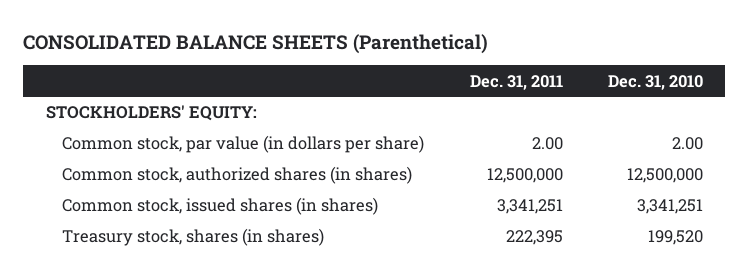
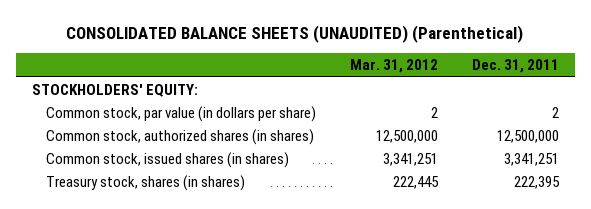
[23,33,489,54] CONSOLIDATED BALANCE SHEETS (Parenthetical) -> [66,24,524,43] CONSOLIDATED BALANCE SHEETS (UNAUDITED) (Parenthetical)
[607,74,703,90] Dec. 31, 2010 -> none
none -> [349,59,438,74] Mar. 31, 2012
[531,137,563,151] 2.00 -> [551,106,559,118] 2

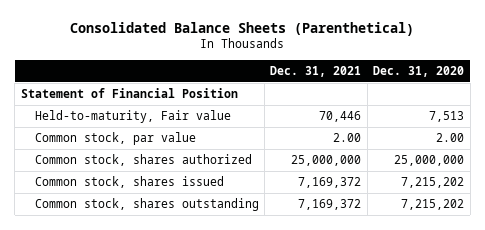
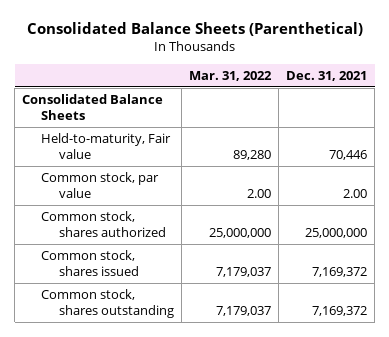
[373,66,465,78] Dec. 31, 2020 -> none
none -> [189,70,273,81] Mar. 31, 2022
[20,88,238,99] Statement of Financial Position -> [22,93,164,121] Consolidated Balance Sheets

